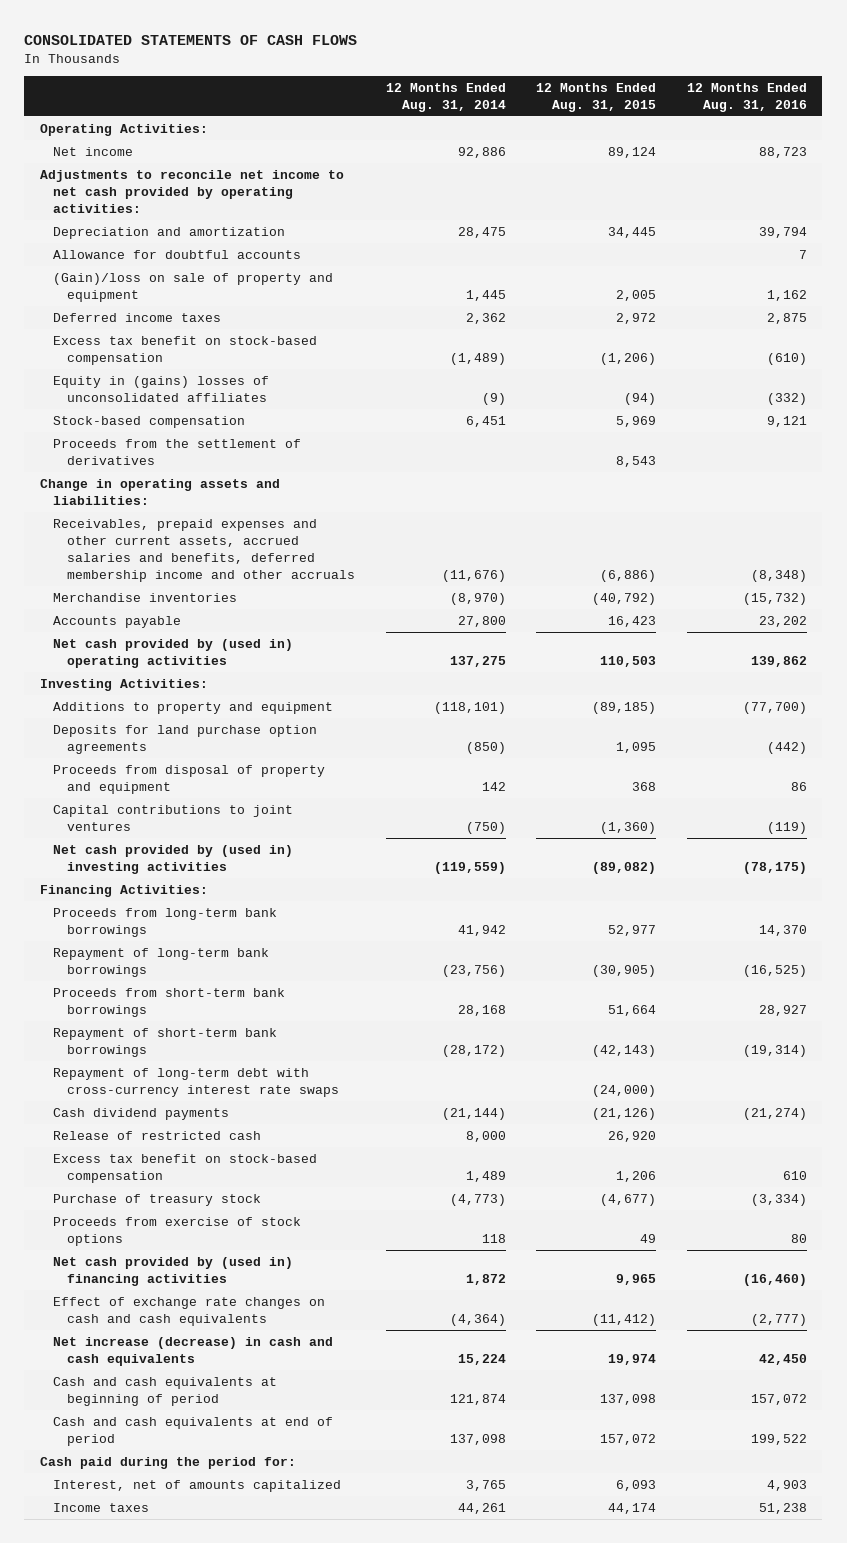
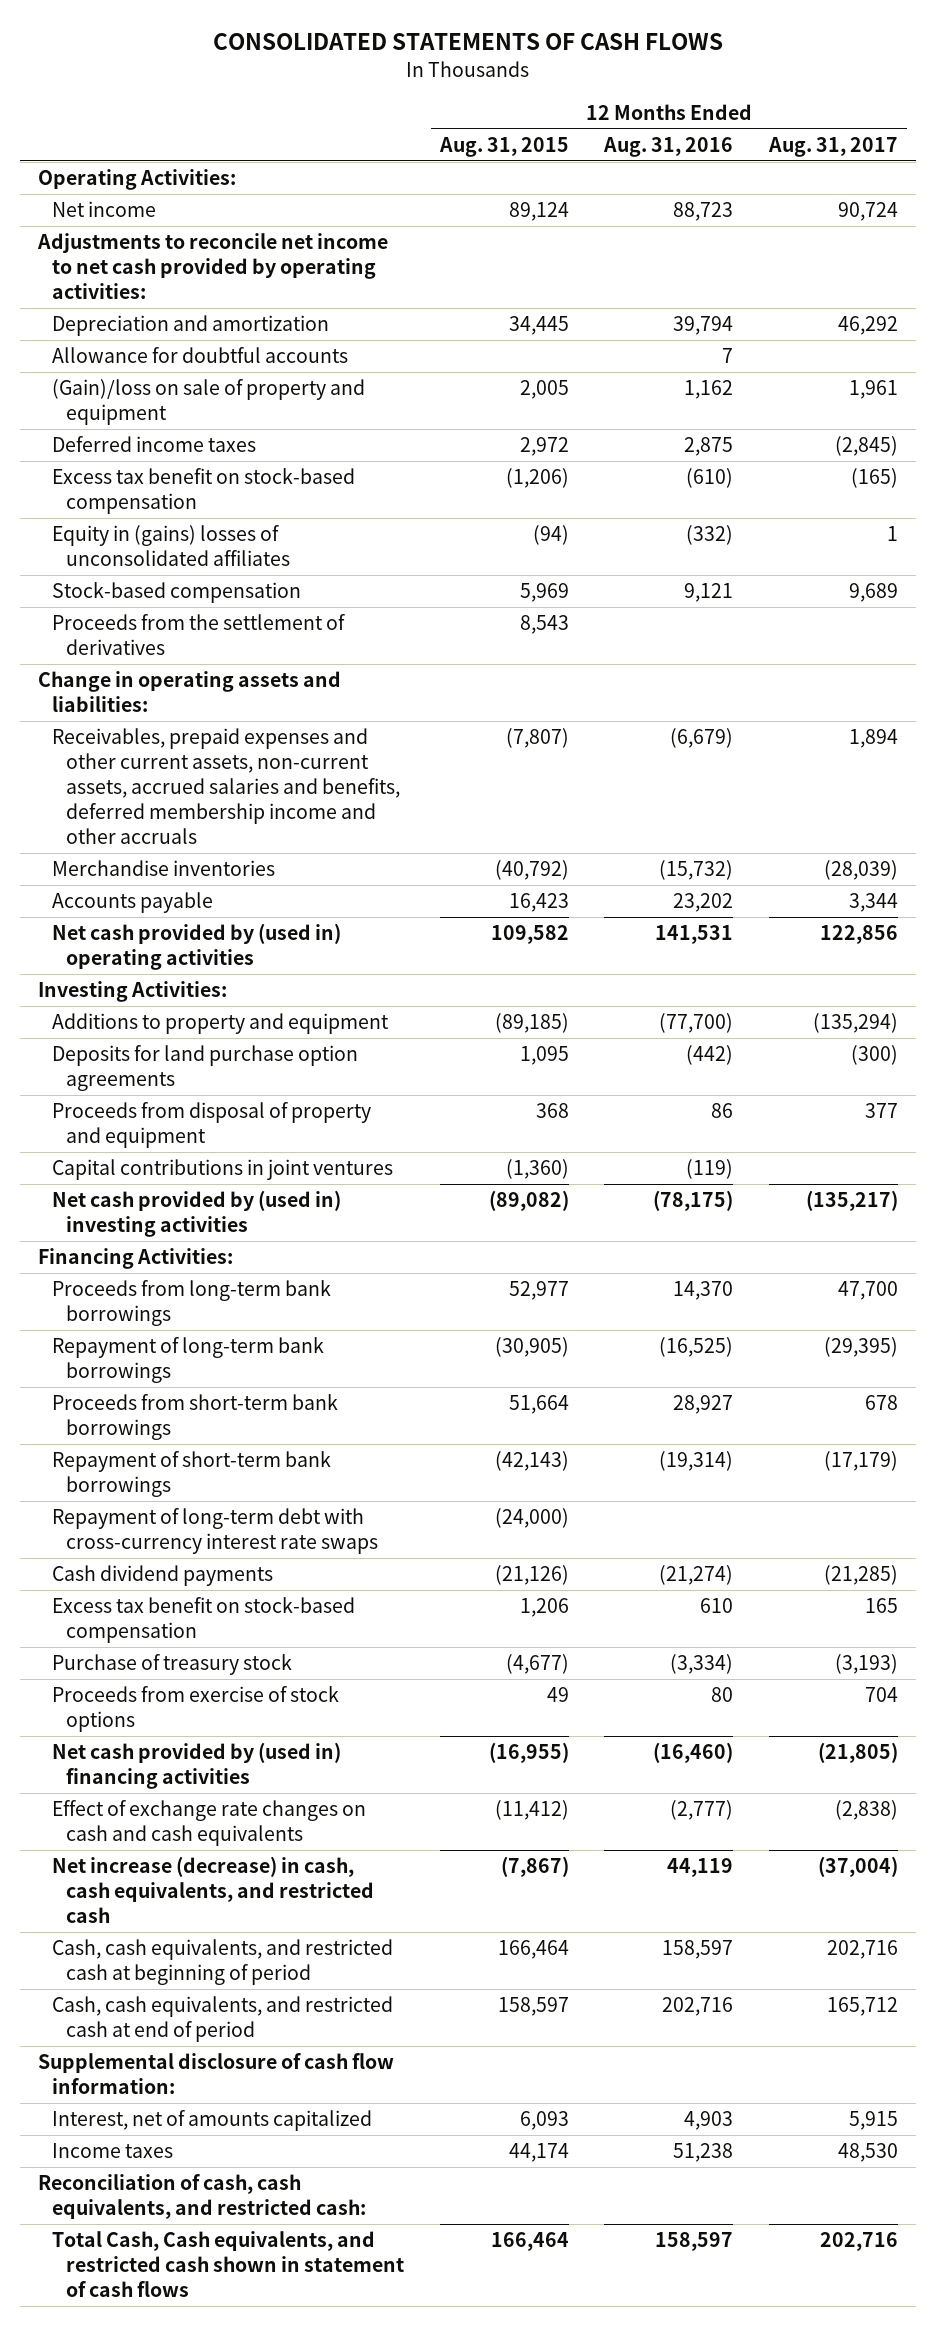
[385,82,506,112] 12 Months Ended Aug. 31, 2014 -> none
none -> [767,136,898,157] Aug. 31, 2017
[53,518,356,582] Receivables, prepaid expenses and other current assets, accrued salaries and benefits, deferred membership income and other accruals -> [51,728,400,844] Receivables, prepaid expenses and other current assets, non-current assets, accrued salaries and benefits, deferred membership income and other accruals
[600,569,657,582] (6,886) -> [505,728,569,749] (7,807)
[751,569,808,582] (8,348) -> [670,728,734,749] (6,679)
[600,655,657,667] 110,503 -> [490,925,569,945] 109,582
[751,655,808,667] 139,862 -> [655,925,734,945] 141,531
[53,804,294,831] Capital contributions to joint ventures -> [51,1159,393,1181] Capital contributions in joint ventures
[53,1130,262,1140] Release of restricted cash -> none
[616,1273,657,1285] 9,965 -> [488,1742,569,1764] (16,955)
[39,1456,296,1469] Cash paid during the period for: -> none
[53,1336,334,1366] Net increase (decrease) in cash and cash equivalents -> [51,1856,374,1923] Net increase (decrease) in cash, cash equivalents, and restricted cash
[608,1353,657,1365] 19,974 -> [500,1856,569,1878] (7,867)
[759,1353,808,1365] 42,450 -> [667,1858,734,1878] 44,119
[53,1376,278,1406] Cash and cash equivalents at beginning of period -> [51,1939,393,1986] Cash, cash equivalents, and restricted cash at beginning of period
[600,1393,657,1405] 137,098 -> [497,1940,569,1960] 166,464
[751,1393,808,1405] 157,072 -> [662,1940,734,1960] 158,597
[53,1416,334,1446] Cash and cash equivalents at end of period -> [51,1996,393,2043] Cash, cash equivalents, and restricted cash at end of period
[600,1433,657,1445] 157,072 -> [497,1997,569,2017] 158,597
[751,1433,808,1445] 199,522 -> [662,1997,734,2017] 202,716
none -> [37,2053,394,2095] Supplemental disclosure of cash flow information:
none -> [37,2174,366,2220] Reconciliation of cash, cash equivalents, and restricted cash:
none -> [51,2231,404,2297] Total Cash, Cash equivalents, and restricted cash shown in statement of cash flows

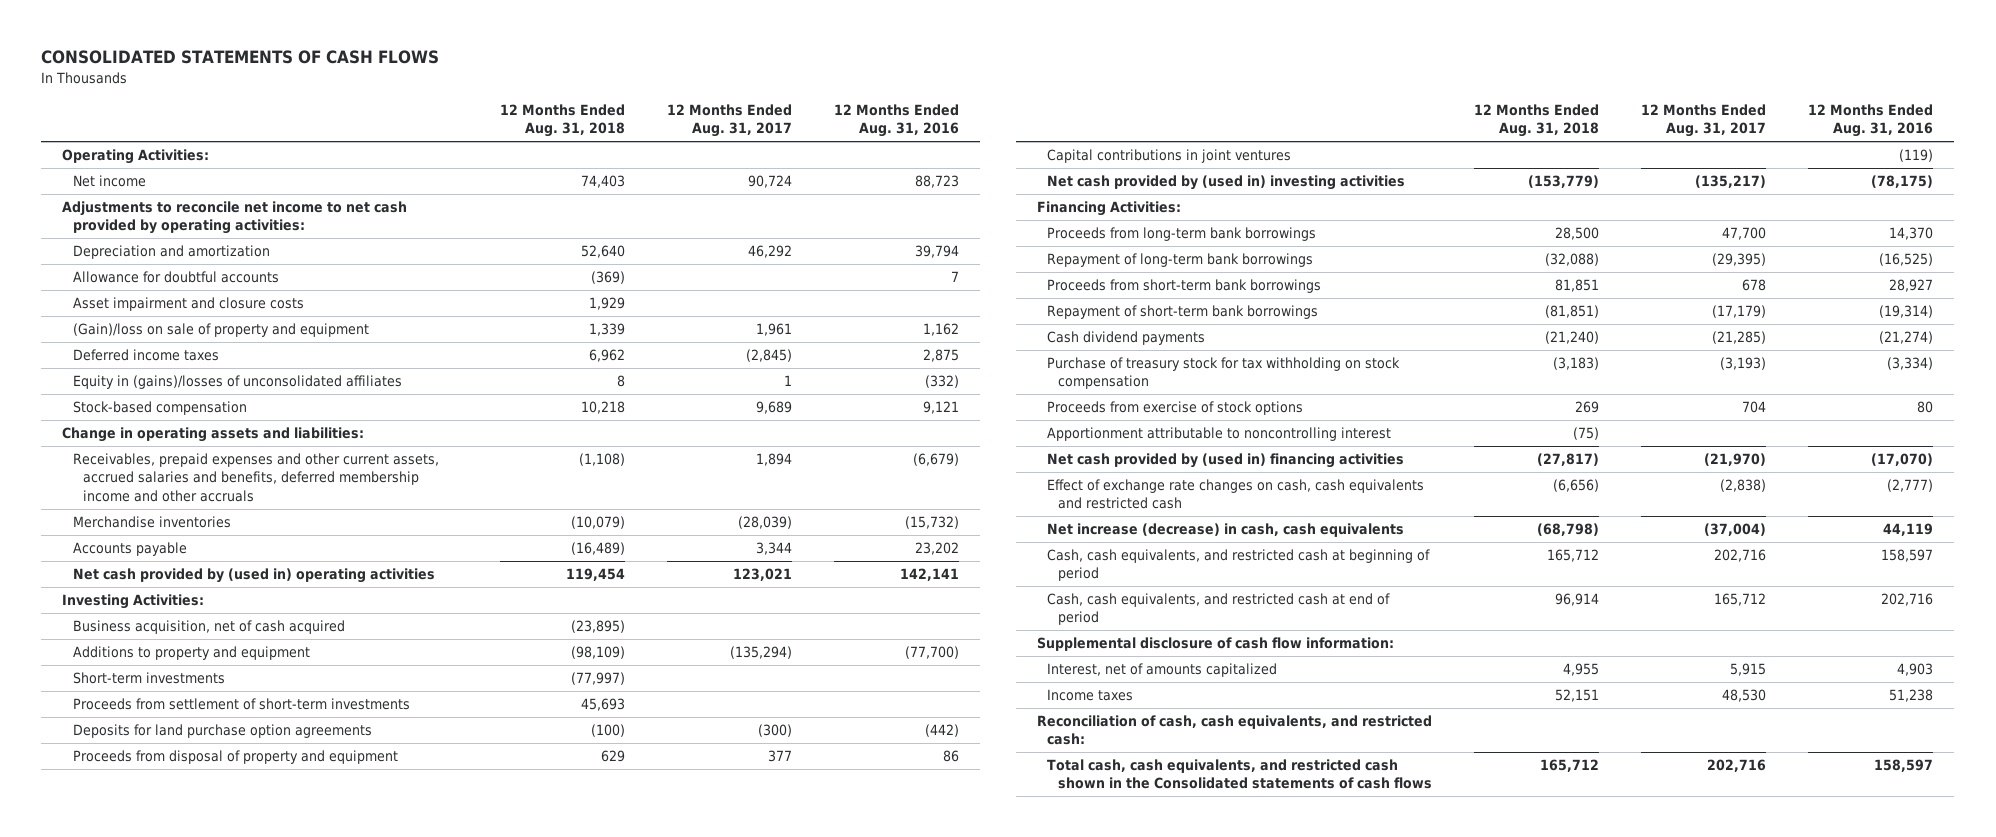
[438,136,569,157] Aug. 31, 2015 -> none
none -> [499,104,625,138] 12 Months Ended Aug. 31, 2018
none -> [72,297,304,312] Asset impairment and closure costs
[51,468,355,515] Excess tax benefit on stock-based compensation -> none
[51,525,290,567] Equity in (gains) losses of unconsolidated affiliates -> [72,375,402,390] Equity in (gains)/losses of unconsolidated affiliates
[51,614,345,656] Proceeds from the settlement of derivatives -> none
[51,728,400,844] Receivables, prepaid expenses and other current assets, non-current assets, accrued salaries and benefits, deferred membership income and other accruals -> [72,453,439,502] Receivables, prepaid expenses and other current assets, accrued salaries and benefits, deferred membership income and other accruals
[655,925,734,945] 141,531 -> [899,568,959,582] 142,141
[819,925,898,945] 122,856 -> [732,568,792,582] 123,021
none -> [72,620,345,635] Business acquisition, net of cash acquired
none -> [72,672,225,685] Short-term investments
none -> [72,698,410,711] Proceeds from settlement of short-term investments
[51,1508,378,1555] Repayment of long-term debt with cross-currency interest rate swaps -> none
[51,1597,355,1644] Excess tax benefit on stock-based compensation -> none
[51,1654,292,1676] Purchase of treasury stock -> [1047,357,1401,390] Purchase of treasury stock for tax withholding on stock compensation
none -> [1047,427,1392,442] Apportionment attributable to noncontrolling interest
[653,1742,734,1764] (16,460) -> [1871,453,1934,467] (17,070)
[817,1742,898,1764] (21,805) -> [1704,453,1767,467] (21,970)
[51,1800,366,1847] Effect of exchange rate changes on cash and cash equivalents -> [1047,479,1425,510] Effect of exchange rate changes on cash, cash equivalents and restricted cash
[51,1856,374,1923] Net increase (decrease) in cash, cash equivalents, and restricted cash -> [1047,523,1405,538] Net increase (decrease) in cash, cash equivalents
[51,2231,404,2297] Total Cash, Cash equivalents, and restricted cash shown in statement of cash flows -> [1047,759,1432,790] Total cash, cash equivalents, and restricted cash shown in the Consolidated statements of cash flows

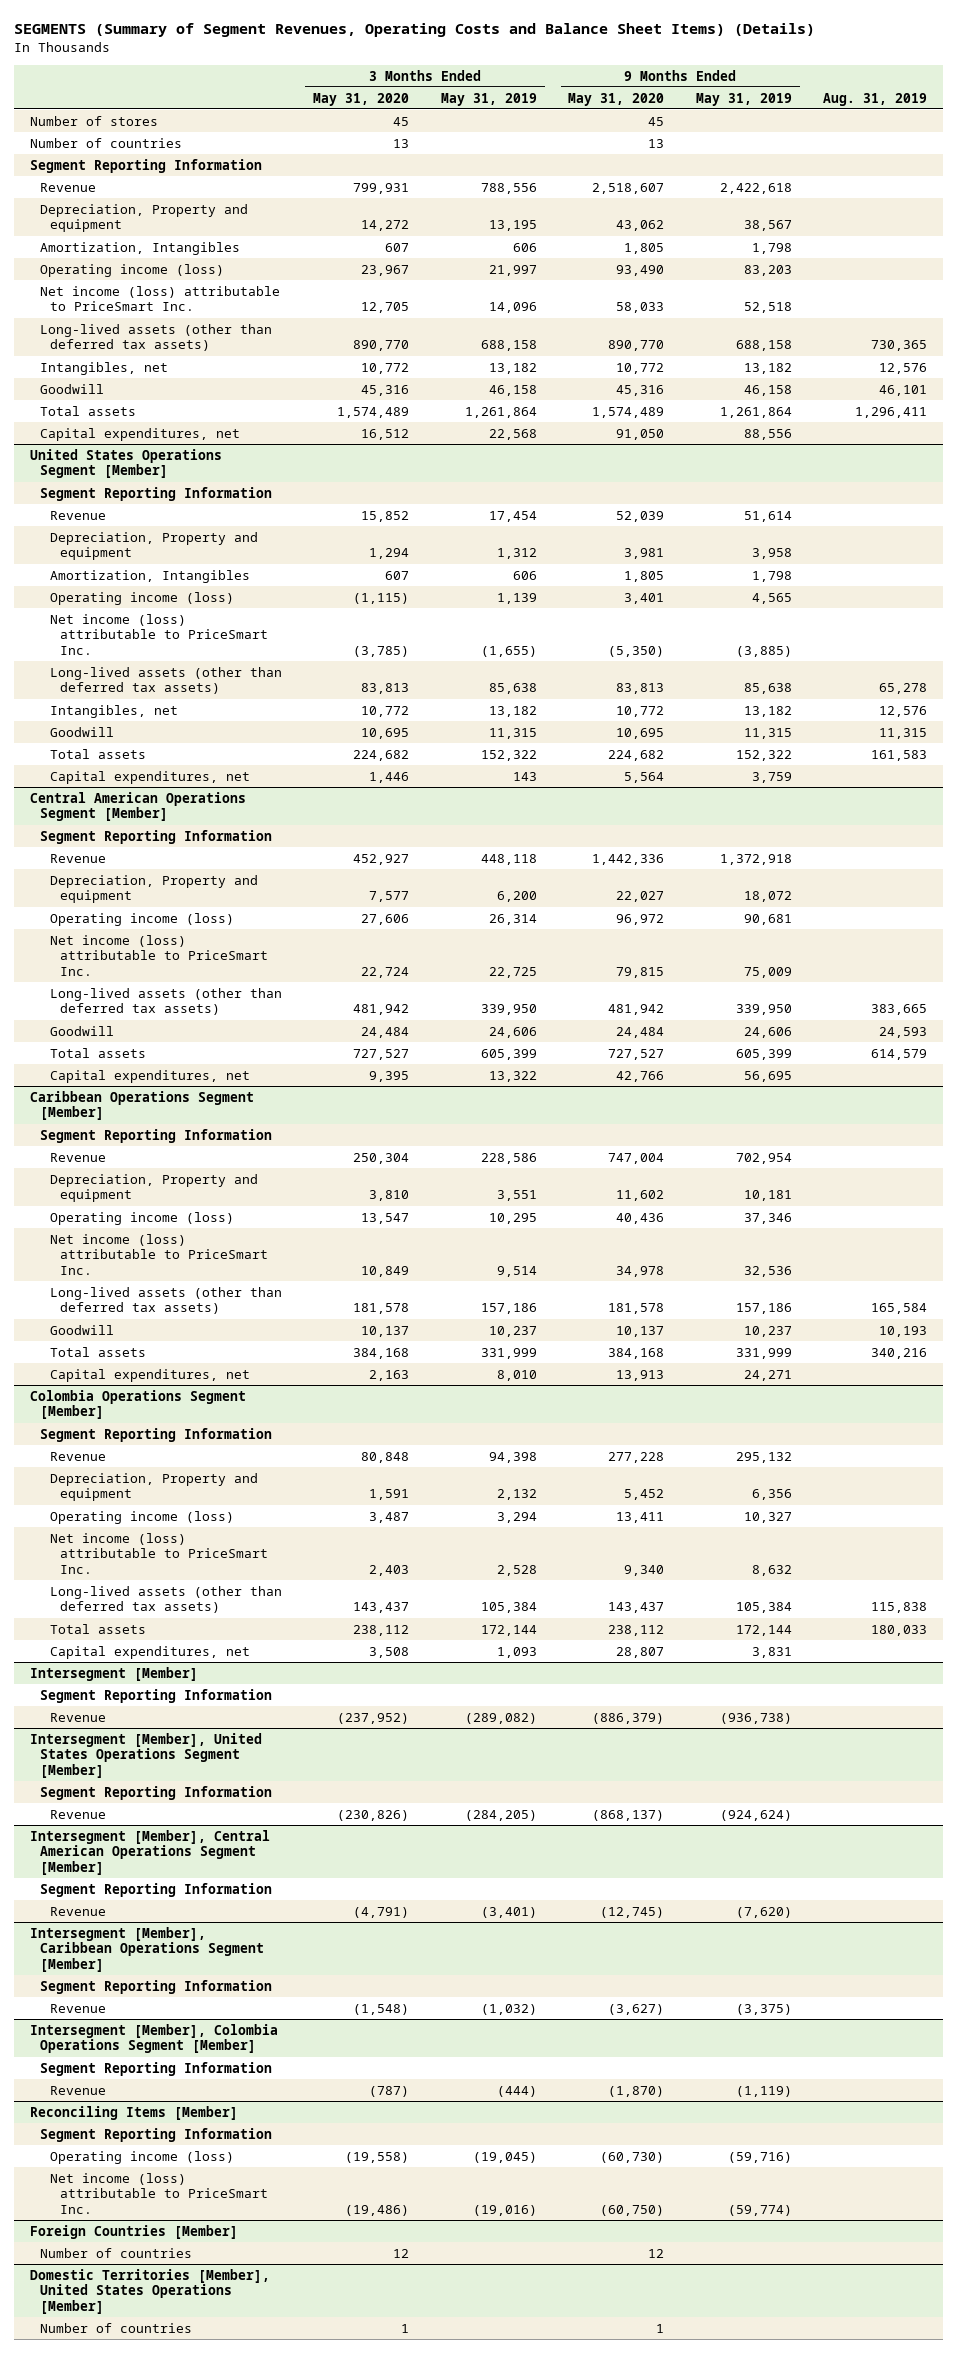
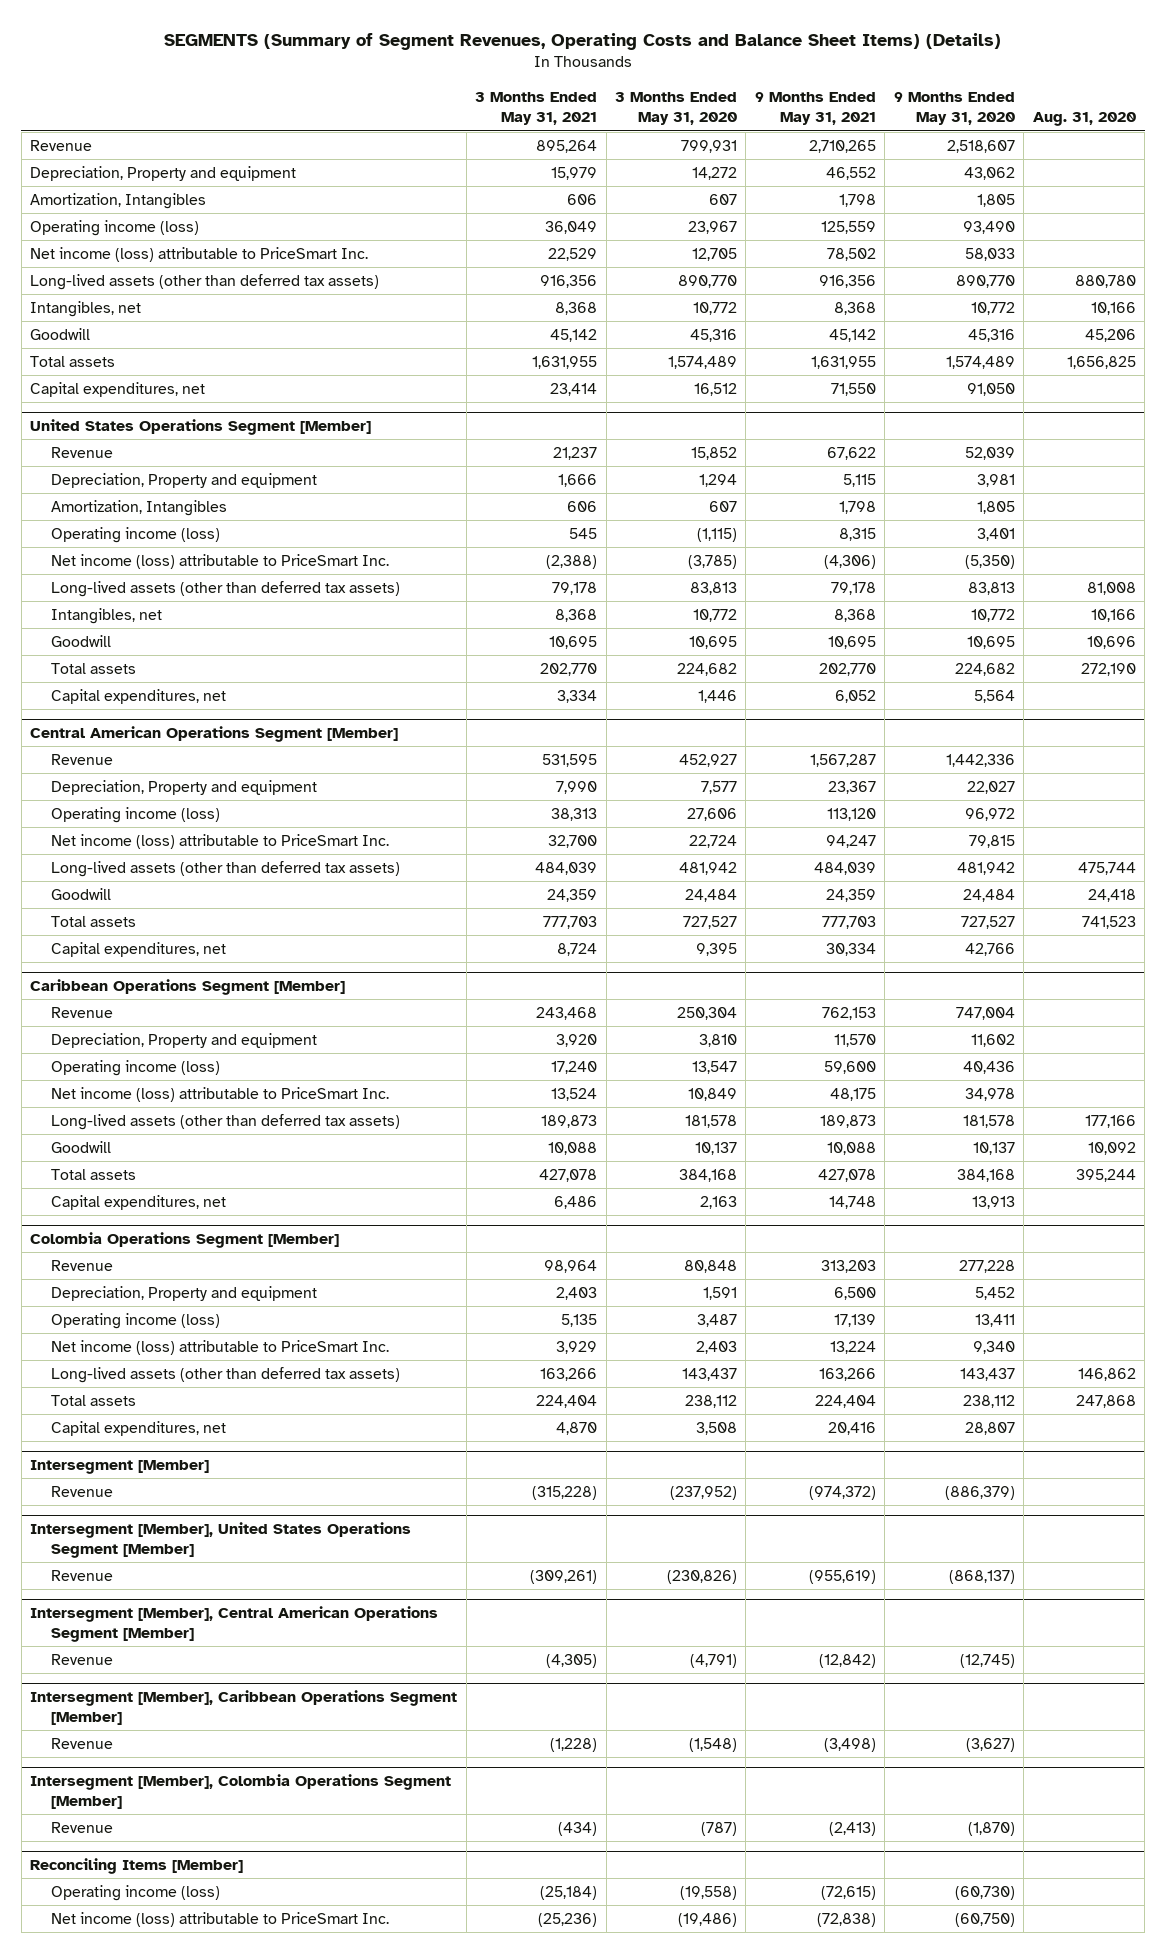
[440,92,537,106] May 31, 2019 -> none
[695,92,792,106] May 31, 2019 -> none
[823,92,928,106] Aug. 31, 2019 -> none
none -> [475,92,598,126] 3 Months Ended May 31, 2021
none -> [754,92,876,126] 9 Months Ended May 31, 2021
none -> [1032,112,1136,127] Aug. 31, 2020
[29,115,158,126] Number of stores -> none
[29,137,182,148] Number of countries -> none
[29,158,262,173] Segment Reporting Information -> none
[39,486,272,501] Segment Reporting Information -> none
[39,829,272,844] Segment Reporting Information -> none
[39,1128,272,1143] Segment Reporting Information -> none
[39,1427,272,1442] Segment Reporting Information -> none
[39,1688,272,1703] Segment Reporting Information -> none
[39,1785,272,1800] Segment Reporting Information -> none
[39,1882,272,1897] Segment Reporting Information -> none
[39,1979,272,1994] Segment Reporting Information -> none
[39,2061,272,2076] Segment Reporting Information -> none
[39,2127,272,2142] Segment Reporting Information -> none
[29,2224,238,2239] Foreign Countries [Member] -> none
[39,2247,192,2258] Number of countries -> none
[29,2268,270,2315] Domestic Territories [Member], United States Operations [Member] -> none
[39,2322,192,2333] Number of countries -> none

